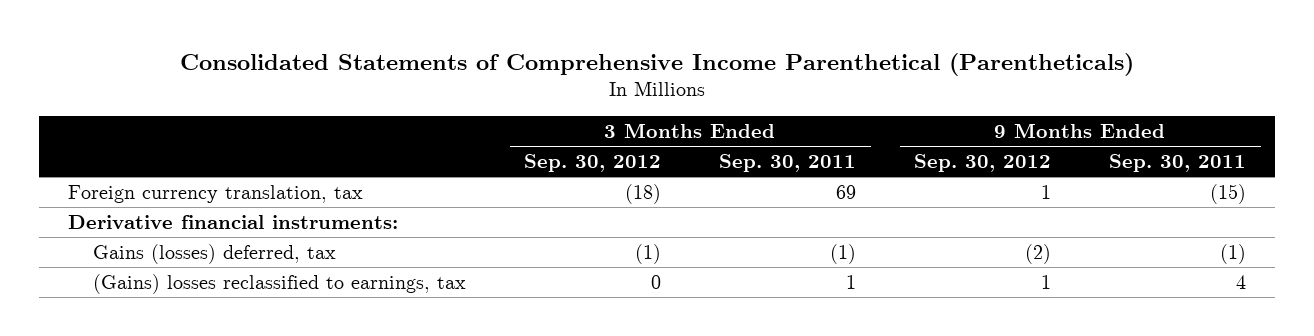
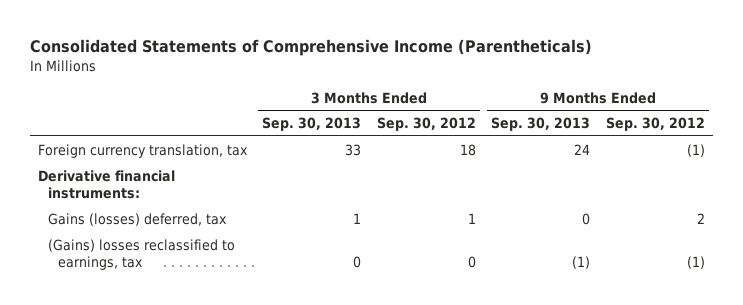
[180,52,1135,76] Consolidated Statements of Comprehensive Income Parenthetical (Parentheticals) -> [29,38,592,56] Consolidated Statements of Comprehensive Income (Parentheticals)
[719,153,857,172] Sep. 30, 2011 -> none
[1109,153,1247,172] Sep. 30, 2011 -> none
none -> [262,117,362,132] Sep. 30, 2013
none -> [491,117,591,132] Sep. 30, 2013
[625,183,662,204] (18) -> [459,143,476,156] 18
[1041,184,1052,199] 1 -> [686,143,705,157] (1)
[635,243,662,264] (1) -> [467,212,476,224] 1
[1025,243,1052,264] (2) -> [696,212,705,224] 2
[1041,274,1052,289] 1 -> [686,256,705,270] (1)

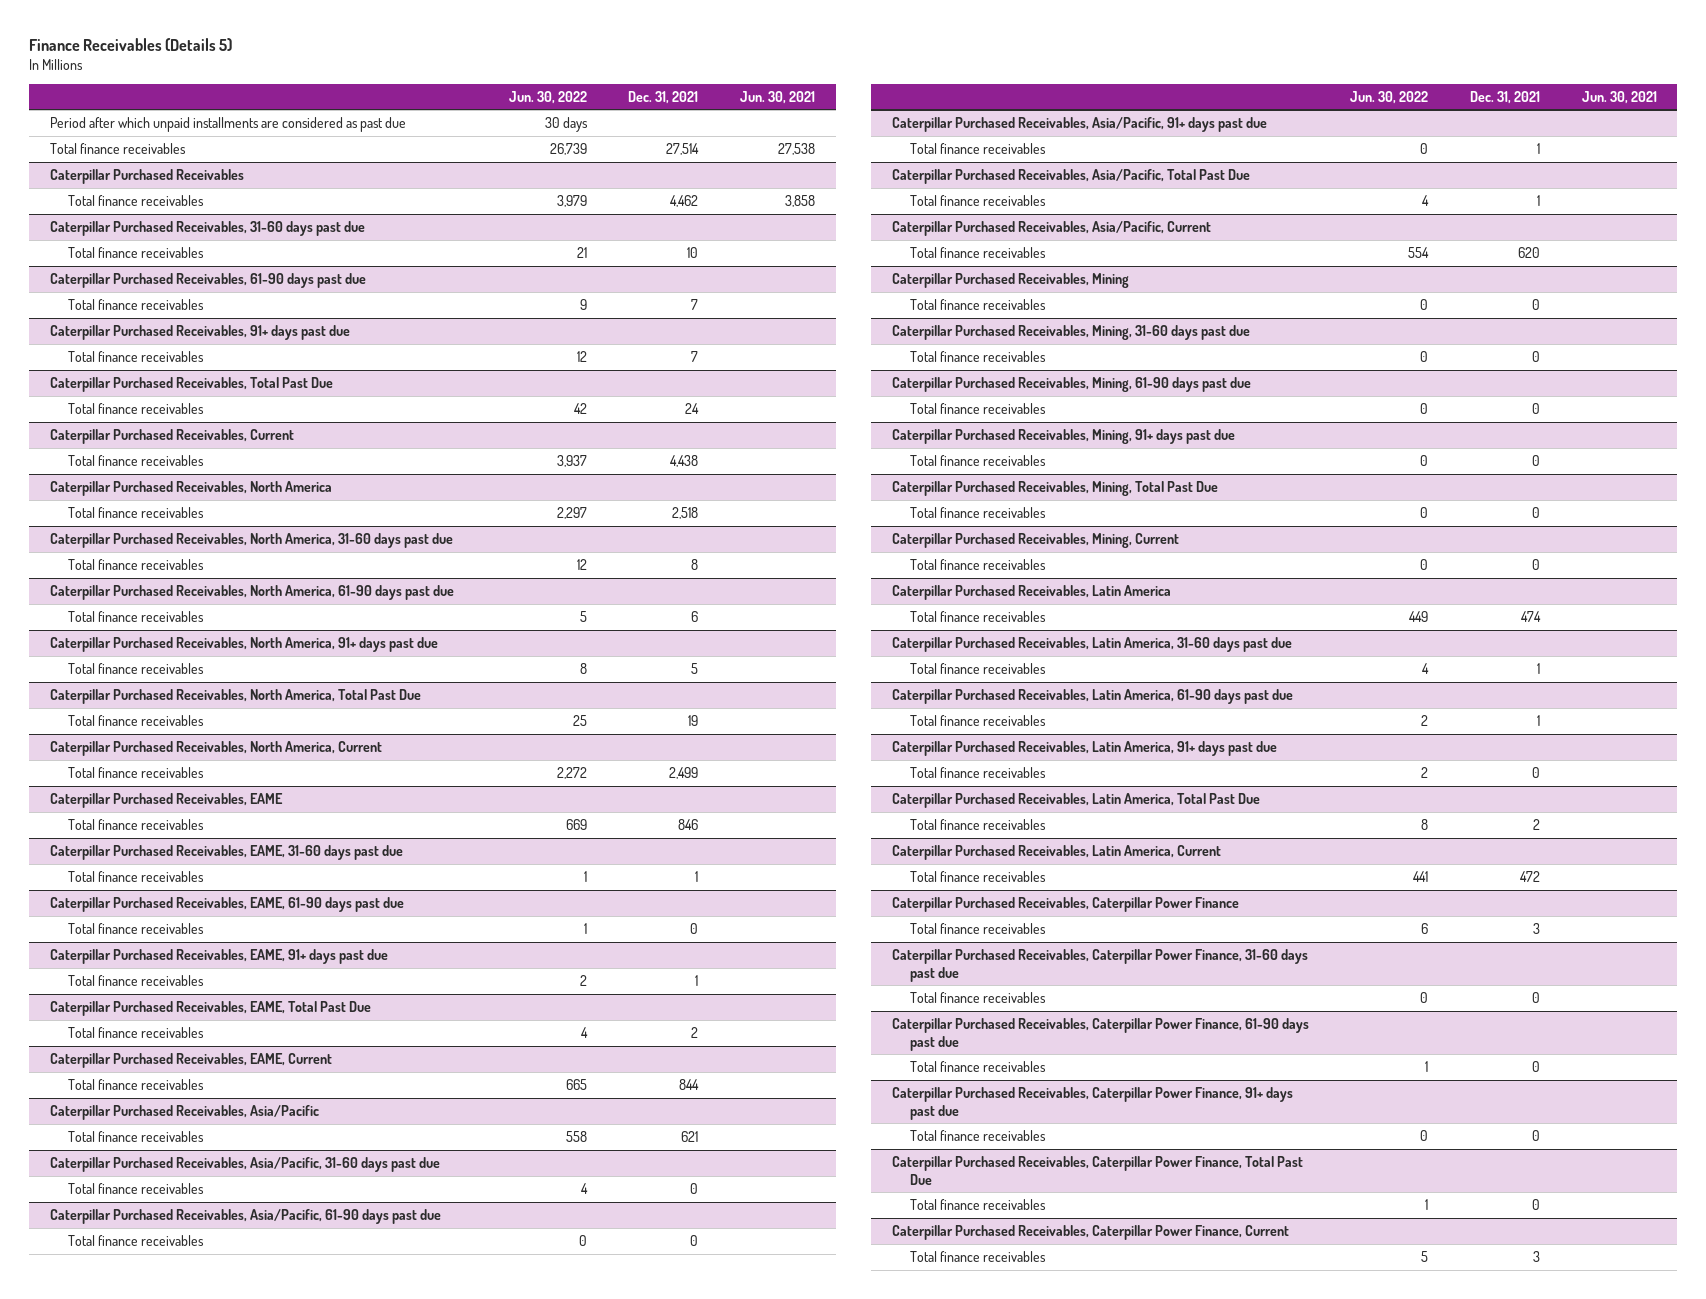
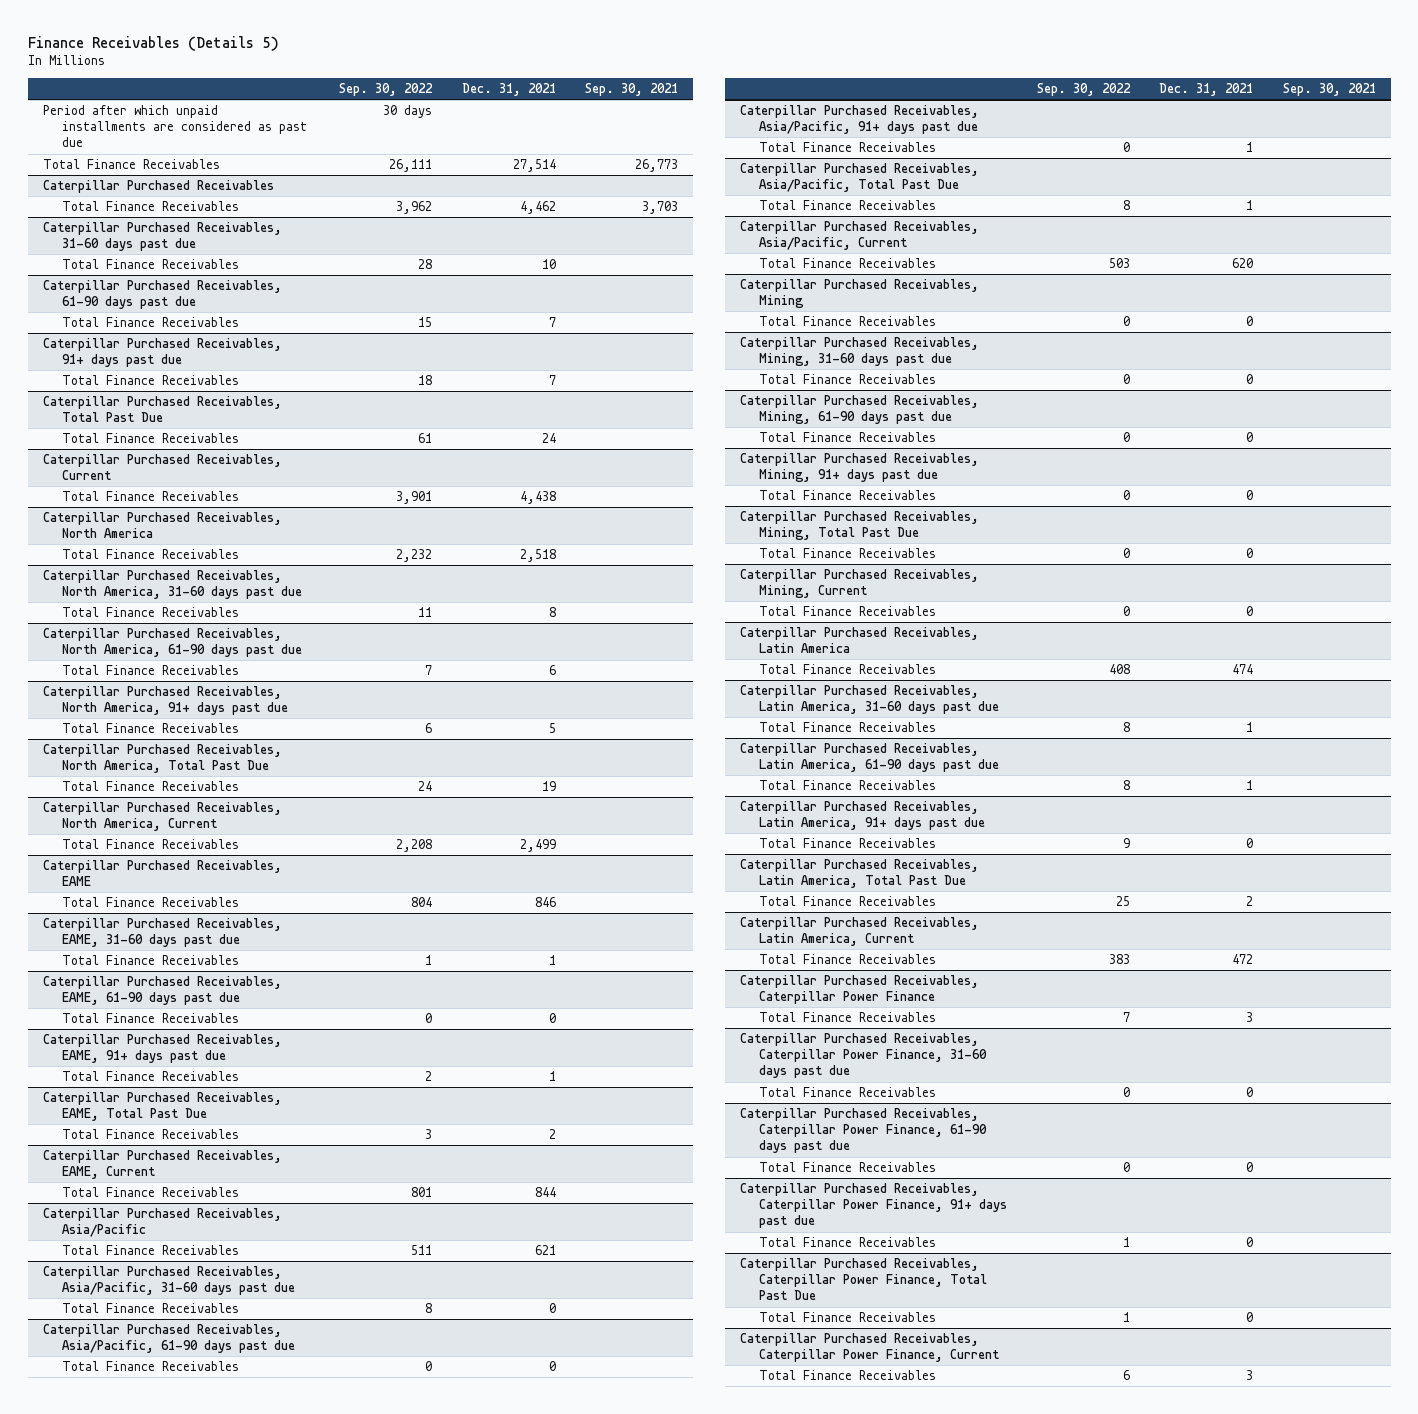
[508,90,587,104] Jun. 30, 2022 -> none
[739,90,815,104] Jun. 30, 2021 -> none
none -> [339,83,434,97] Sep. 30, 2022
none -> [585,83,679,97] Sep. 30, 2021
[49,143,186,155] Total finance receivables -> [42,158,220,169] Total Finance Receivables
[67,195,204,207] Total finance receivables -> [61,200,239,211] Total Finance Receivables
[67,247,204,259] Total finance receivables -> [61,258,239,269] Total Finance Receivables
[67,299,204,311] Total finance receivables -> [61,316,239,327] Total Finance Receivables
[67,351,204,363] Total finance receivables -> [61,374,239,385] Total Finance Receivables
[67,403,204,415] Total finance receivables -> [61,432,239,443] Total Finance Receivables
[67,455,204,467] Total finance receivables -> [61,490,239,501] Total Finance Receivables
[67,507,204,519] Total finance receivables -> [61,548,239,559] Total Finance Receivables
[67,559,204,571] Total finance receivables -> [61,606,239,617] Total Finance Receivables
[67,611,204,623] Total finance receivables -> [61,664,239,675] Total Finance Receivables
[67,663,204,675] Total finance receivables -> [61,722,239,733] Total Finance Receivables
[67,715,204,727] Total finance receivables -> [61,780,239,791] Total Finance Receivables
[67,767,204,779] Total finance receivables -> [61,838,239,849] Total Finance Receivables
[67,819,204,831] Total finance receivables -> [61,896,239,907] Total Finance Receivables
[67,871,204,883] Total finance receivables -> [61,954,239,965] Total Finance Receivables
[67,923,204,935] Total finance receivables -> [61,1012,239,1023] Total Finance Receivables
[67,975,204,987] Total finance receivables -> [61,1070,239,1081] Total Finance Receivables
[67,1027,204,1039] Total finance receivables -> [61,1128,239,1139] Total Finance Receivables
[67,1079,204,1091] Total finance receivables -> [61,1186,239,1197] Total Finance Receivables
[67,1131,204,1143] Total finance receivables -> [61,1244,239,1255] Total Finance Receivables
[67,1183,204,1195] Total finance receivables -> [61,1302,239,1313] Total Finance Receivables
[67,1235,204,1247] Total finance receivables -> [61,1360,239,1371] Total Finance Receivables
[909,143,1046,155] Total finance receivables -> [759,141,937,152] Total Finance Receivables
[909,195,1046,207] Total finance receivables -> [759,199,937,210] Total Finance Receivables
[909,247,1046,259] Total finance receivables -> [759,257,937,268] Total Finance Receivables
[909,299,1046,311] Total finance receivables -> [759,315,937,326] Total Finance Receivables
[909,351,1046,363] Total finance receivables -> [759,373,937,384] Total Finance Receivables
[909,403,1046,415] Total finance receivables -> [759,431,937,442] Total Finance Receivables
[909,455,1046,467] Total finance receivables -> [759,489,937,500] Total Finance Receivables
[909,507,1046,519] Total finance receivables -> [759,547,937,558] Total Finance Receivables
[909,559,1046,571] Total finance receivables -> [759,605,937,616] Total Finance Receivables
[909,611,1046,623] Total finance receivables -> [759,663,937,674] Total Finance Receivables
[909,663,1046,675] Total finance receivables -> [759,721,937,732] Total Finance Receivables
[909,715,1046,727] Total finance receivables -> [759,779,937,790] Total Finance Receivables
[909,767,1046,779] Total finance receivables -> [759,837,937,848] Total Finance Receivables
[909,819,1046,831] Total finance receivables -> [759,895,937,906] Total Finance Receivables
[909,871,1046,883] Total finance receivables -> [759,953,937,964] Total Finance Receivables
[909,923,1046,935] Total finance receivables -> [759,1011,937,1022] Total Finance Receivables
[909,992,1046,1004] Total finance receivables -> [759,1086,937,1097] Total Finance Receivables
[909,1061,1046,1073] Total finance receivables -> [759,1161,937,1172] Total Finance Receivables
[909,1130,1046,1142] Total finance receivables -> [759,1236,937,1247] Total Finance Receivables
[909,1199,1046,1211] Total finance receivables -> [759,1311,937,1322] Total Finance Receivables
[909,1251,1046,1263] Total finance receivables -> [759,1369,937,1380] Total Finance Receivables

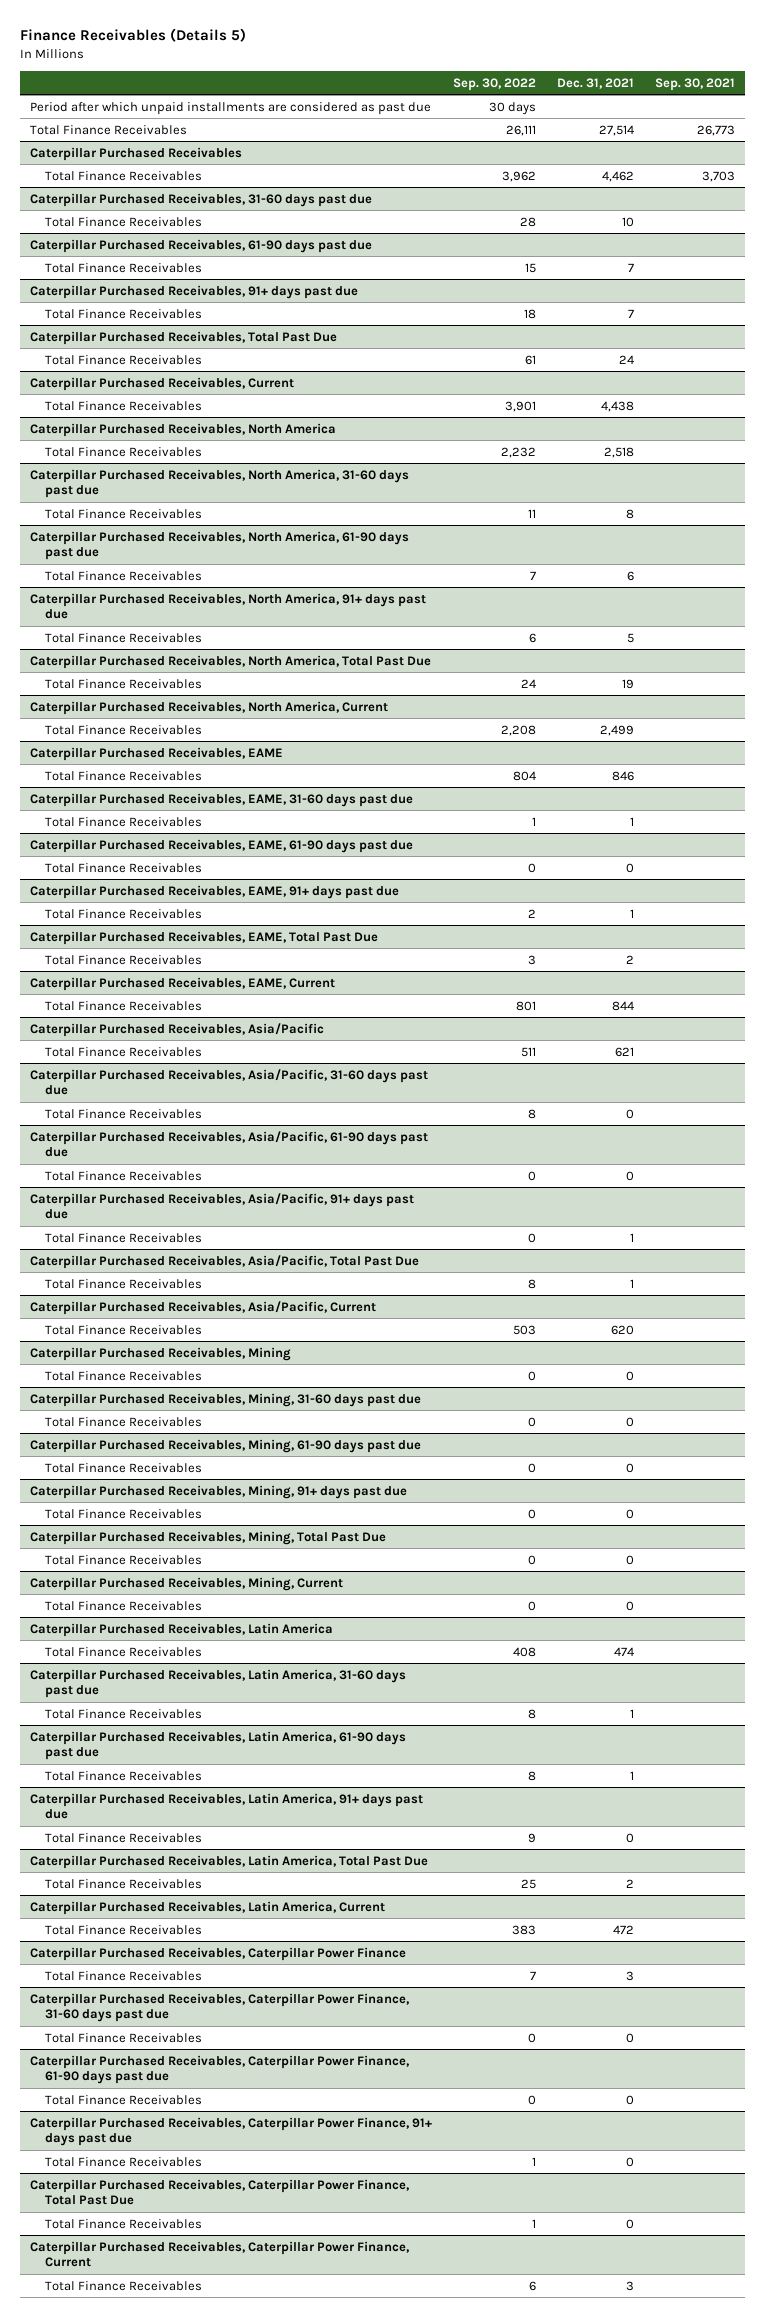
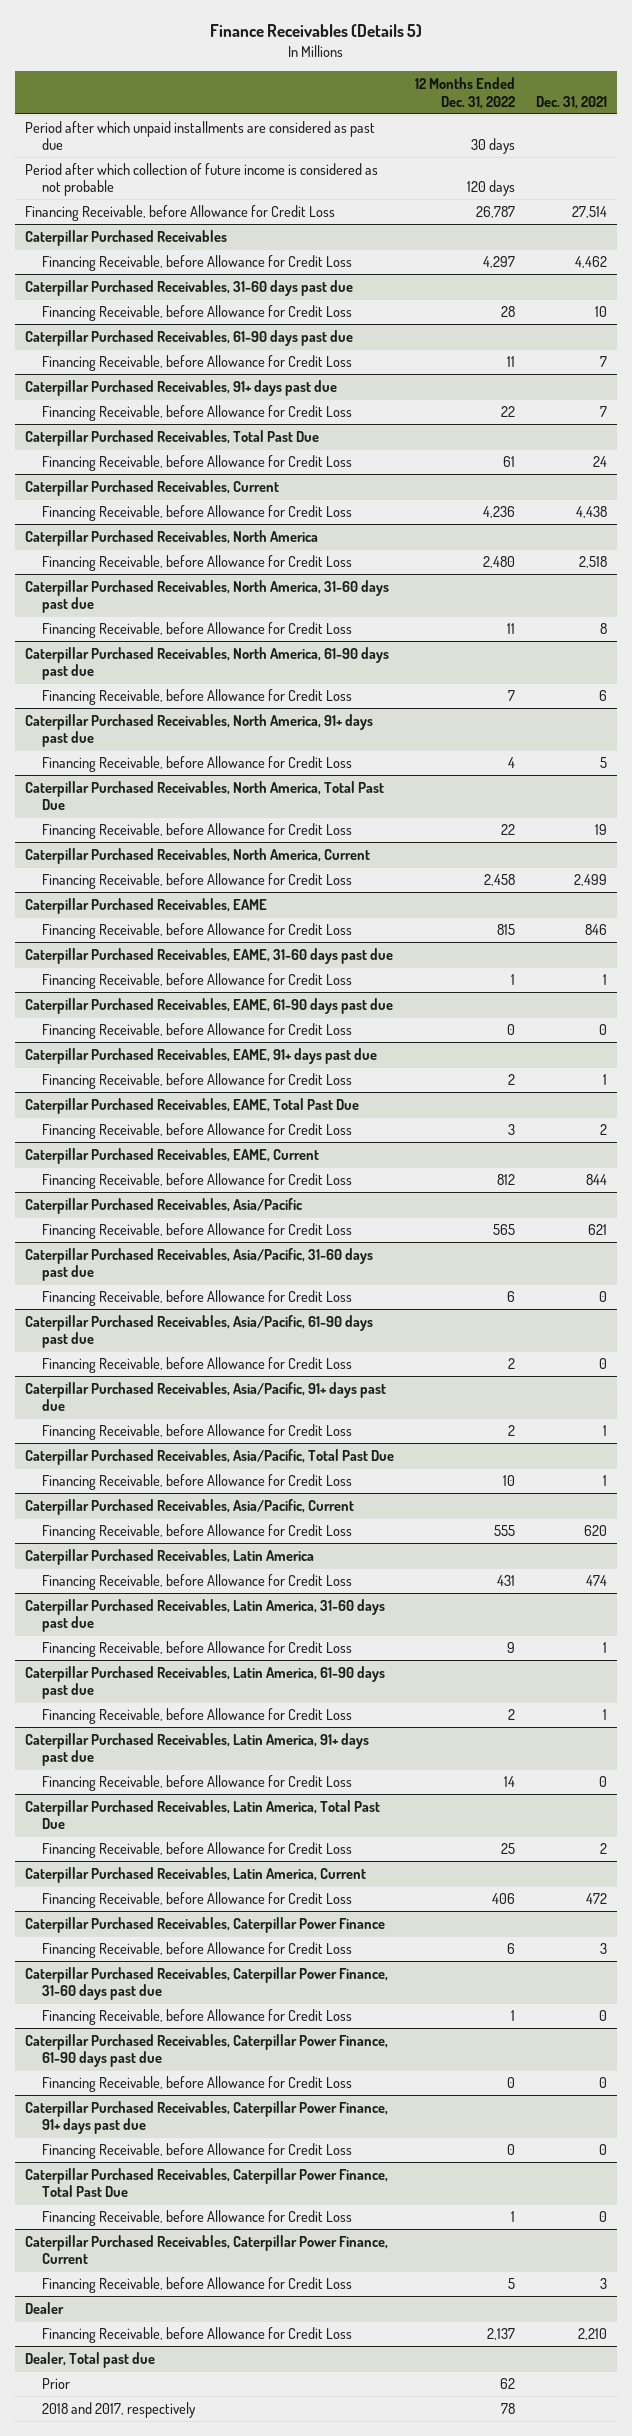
[453,77,537,91] Sep. 30, 2022 -> none
[654,77,735,91] Sep. 30, 2021 -> none
none -> [414,77,515,109] 12 Months Ended Dec. 31, 2022
none -> [24,162,378,197] Period after which collection of future income is considered as not probable
[30,124,188,135] Total Finance Receivables -> [24,204,335,221] Financing Receivable, before Allowance for Credit Loss
[45,170,203,181] Total Finance Receivables -> [42,254,353,271] Financing Receivable, before Allowance for Credit Loss
[45,216,203,227] Total Finance Receivables -> [42,304,353,321] Financing Receivable, before Allowance for Credit Loss
[45,262,203,273] Total Finance Receivables -> [42,354,353,371] Financing Receivable, before Allowance for Credit Loss
[45,308,203,319] Total Finance Receivables -> [42,404,353,421] Financing Receivable, before Allowance for Credit Loss
[45,354,203,365] Total Finance Receivables -> [42,454,353,471] Financing Receivable, before Allowance for Credit Loss
[45,400,203,411] Total Finance Receivables -> [42,504,353,521] Financing Receivable, before Allowance for Credit Loss
[45,446,203,457] Total Finance Receivables -> [42,554,353,571] Financing Receivable, before Allowance for Credit Loss
[45,508,203,519] Total Finance Receivables -> [42,621,353,638] Financing Receivable, before Allowance for Credit Loss
[45,570,203,581] Total Finance Receivables -> [42,688,353,705] Financing Receivable, before Allowance for Credit Loss
[45,632,203,643] Total Finance Receivables -> [42,755,353,772] Financing Receivable, before Allowance for Credit Loss
[45,678,203,689] Total Finance Receivables -> [42,822,353,839] Financing Receivable, before Allowance for Credit Loss
[45,724,203,735] Total Finance Receivables -> [42,872,353,889] Financing Receivable, before Allowance for Credit Loss
[45,770,203,781] Total Finance Receivables -> [42,922,353,939] Financing Receivable, before Allowance for Credit Loss
[45,816,203,827] Total Finance Receivables -> [42,972,353,989] Financing Receivable, before Allowance for Credit Loss
[45,862,203,873] Total Finance Receivables -> [42,1022,353,1039] Financing Receivable, before Allowance for Credit Loss
[45,908,203,919] Total Finance Receivables -> [42,1072,353,1089] Financing Receivable, before Allowance for Credit Loss
[45,954,203,965] Total Finance Receivables -> [42,1122,353,1139] Financing Receivable, before Allowance for Credit Loss
[45,1000,203,1011] Total Finance Receivables -> [42,1172,353,1189] Financing Receivable, before Allowance for Credit Loss
[45,1046,203,1057] Total Finance Receivables -> [42,1222,353,1239] Financing Receivable, before Allowance for Credit Loss
[45,1108,203,1119] Total Finance Receivables -> [42,1289,353,1306] Financing Receivable, before Allowance for Credit Loss
[45,1170,203,1181] Total Finance Receivables -> [42,1356,353,1373] Financing Receivable, before Allowance for Credit Loss
[45,1232,203,1243] Total Finance Receivables -> [42,1423,353,1440] Financing Receivable, before Allowance for Credit Loss
[45,1278,203,1289] Total Finance Receivables -> [42,1473,353,1490] Financing Receivable, before Allowance for Credit Loss
[30,1346,292,1361] Caterpillar Purchased Receivables, Mining -> none
[45,1370,203,1381] Total Finance Receivables -> none
[30,1392,422,1407] Caterpillar Purchased Receivables, Mining, 31-60 days past due -> none
[45,1416,203,1427] Total Finance Receivables -> none
[30,1438,422,1453] Caterpillar Purchased Receivables, Mining, 61-90 days past due -> none
[45,1462,203,1473] Total Finance Receivables -> none
[30,1484,408,1499] Caterpillar Purchased Receivables, Mining, 91+ days past due -> none
[45,1508,203,1519] Total Finance Receivables -> none
[30,1530,387,1545] Caterpillar Purchased Receivables, Mining, Total Past Due -> none
[45,1554,203,1565] Total Finance Receivables -> none
[30,1576,344,1591] Caterpillar Purchased Receivables, Mining, Current -> none
[45,1600,203,1611] Total Finance Receivables -> none
[45,1324,203,1335] Total Finance Receivables -> [42,1523,353,1540] Financing Receivable, before Allowance for Credit Loss
[45,1646,203,1657] Total Finance Receivables -> [42,1573,353,1590] Financing Receivable, before Allowance for Credit Loss
[45,1708,203,1719] Total Finance Receivables -> [42,1640,353,1657] Financing Receivable, before Allowance for Credit Loss
[45,1770,203,1781] Total Finance Receivables -> [42,1707,353,1724] Financing Receivable, before Allowance for Credit Loss
[45,1832,203,1843] Total Finance Receivables -> [42,1774,353,1791] Financing Receivable, before Allowance for Credit Loss
[45,1878,203,1889] Total Finance Receivables -> [42,1841,353,1858] Financing Receivable, before Allowance for Credit Loss
[45,1924,203,1935] Total Finance Receivables -> [42,1891,353,1908] Financing Receivable, before Allowance for Credit Loss
[45,1970,203,1981] Total Finance Receivables -> [42,1941,353,1958] Financing Receivable, before Allowance for Credit Loss
[45,2032,203,2043] Total Finance Receivables -> [42,2008,353,2025] Financing Receivable, before Allowance for Credit Loss
[45,2094,203,2105] Total Finance Receivables -> [42,2075,353,2092] Financing Receivable, before Allowance for Credit Loss
[45,2156,203,2167] Total Finance Receivables -> [42,2142,353,2159] Financing Receivable, before Allowance for Credit Loss
[45,2218,203,2229] Total Finance Receivables -> [42,2209,353,2226] Financing Receivable, before Allowance for Credit Loss
[45,2280,203,2291] Total Finance Receivables -> [42,2276,353,2293] Financing Receivable, before Allowance for Credit Loss
none -> [24,2301,64,2314] Dealer
none -> [42,2326,353,2343] Financing Receivable, before Allowance for Credit Loss
none -> [24,2351,155,2368] Dealer, Total past due
none -> [42,2377,71,2389] Prior
none -> [42,2401,197,2418] 2018 and 2017, respectively

